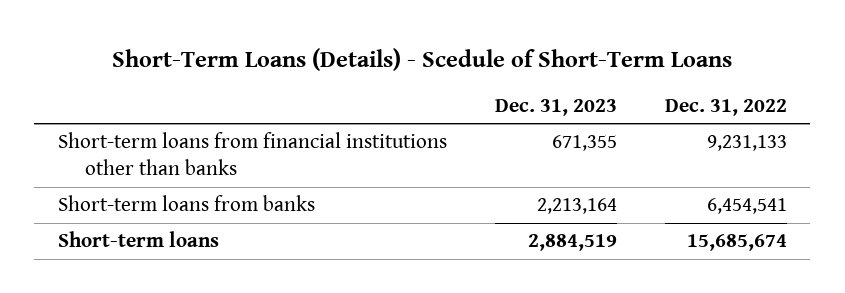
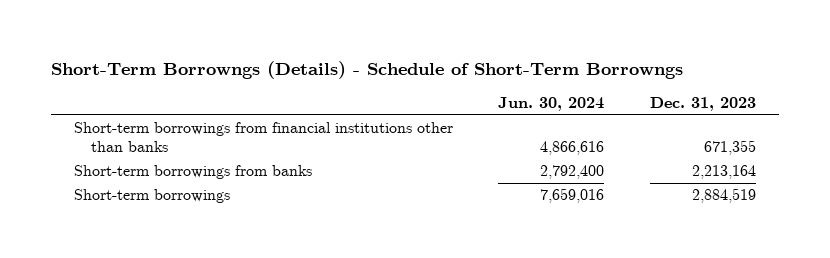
[112,47,733,71] Short-Term Loans (Details) - Scedule of Short-Term Loans -> [51,61,684,80] Short-Term Borrowngs (Details) - Schedule of Short-Term Borrowngs
[664,98,787,116] Dec. 31, 2022 -> none
none -> [498,96,605,111] Jun. 30, 2024
[58,132,448,176] Short-term loans from financial institutions other than banks -> [73,122,453,153] Short-term borrowings from financial institutions other than banks
[58,195,316,212] Short-term loans from banks -> [73,165,312,180] Short-term borrowings from banks
[58,231,220,248] Short-term loans -> [73,189,230,204] Short-term borrowings

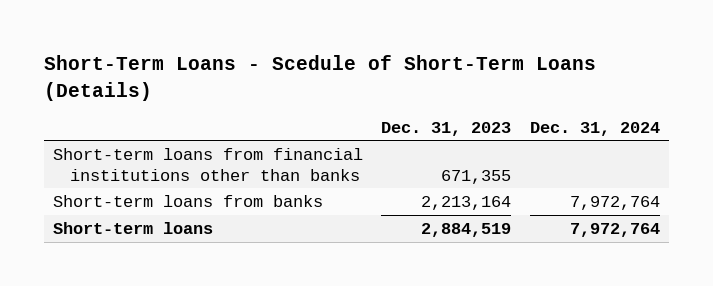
[51,61,684,80] Short-Term Borrowngs (Details) - Schedule of Short-Term Borrowngs -> [43,55,596,101] Short-Term Loans - Scedule of Short-Term Loans (Details)
[498,96,605,111] Jun. 30, 2024 -> none
none -> [529,121,660,136] Dec. 31, 2024
[73,122,453,153] Short-term borrowings from financial institutions other than banks -> [52,148,363,181] Short-term loans from financial institutions other than banks
[73,165,312,180] Short-term borrowings from banks -> [52,195,323,208] Short-term loans from banks
[73,189,230,204] Short-term borrowings -> [52,222,213,235] Short-term loans

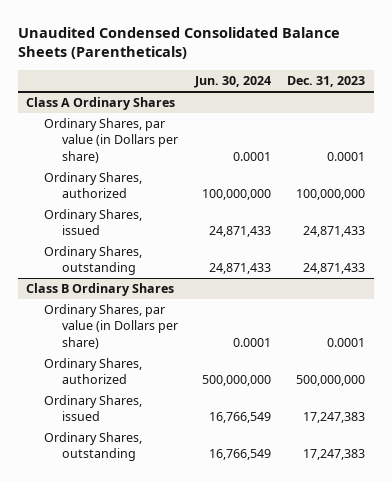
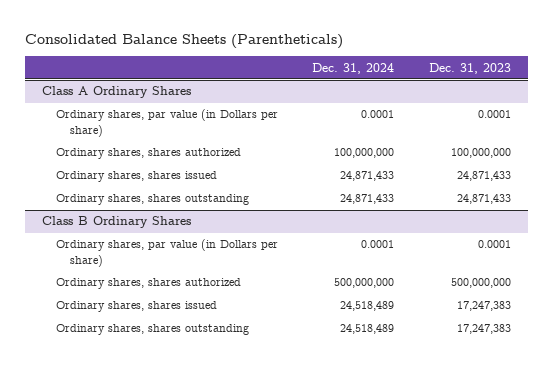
[17,26,340,60] Unaudited Condensed Consolidated Balance Sheets (Parentheticals) -> [25,33,344,49] Consolidated Balance Sheets (Parentheticals)
[193,76,271,89] Jun. 30, 2024 -> none
none -> [312,62,395,74] Dec. 31, 2024
[44,118,178,163] Ordinary Shares, par value (in Dollars per share) -> [55,109,278,137] Ordinary shares, par value (in Dollars per share)
[44,172,143,199] Ordinary Shares, authorized -> [55,148,241,160] Ordinary shares, shares authorized
[44,209,143,236] Ordinary Shares, issued -> [55,171,217,183] Ordinary shares, shares issued
[44,246,143,276] Ordinary Shares, outstanding -> [55,194,249,206] Ordinary shares, shares outstanding
[44,304,178,349] Ordinary Shares, par value (in Dollars per share) -> [55,239,278,267] Ordinary shares, par value (in Dollars per share)
[44,358,143,385] Ordinary Shares, authorized -> [55,278,241,290] Ordinary shares, shares authorized
[44,395,143,422] Ordinary Shares, issued -> [55,301,217,313] Ordinary shares, shares issued
[44,432,143,462] Ordinary Shares, outstanding -> [55,324,249,336] Ordinary shares, shares outstanding

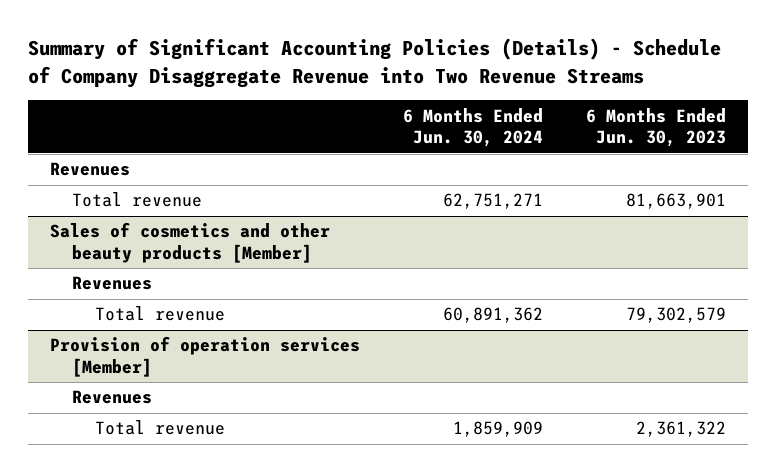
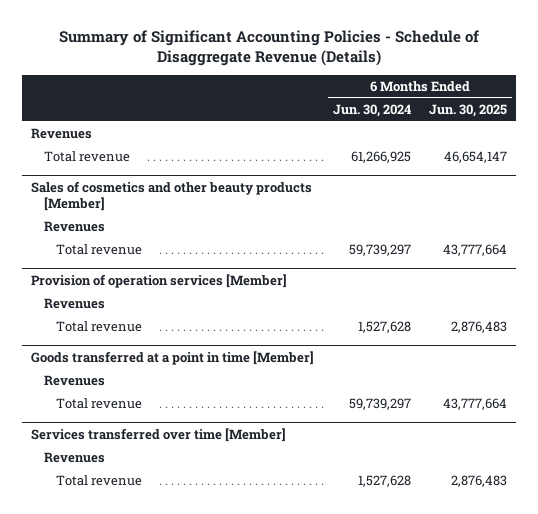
[28,38,722,88] Summary of Significant Accounting Policies (Details) - Schedule of Company Disaggregate Revenue into Two Revenue Streams -> [59,30,480,67] Summary of Significant Accounting Policies - Schedule of Disaggregate Revenue (Details)
[586,107,727,148] 6 Months Ended Jun. 30, 2023 -> none
none -> [429,103,508,117] Jun. 30, 2025
[442,193,543,210] 62,751,271 -> [350,151,411,164] 61,266,925
[442,307,543,324] 60,891,362 -> [348,244,411,257] 59,739,297
[452,421,543,438] 1,859,909 -> [357,321,411,334] 1,527,628
none -> [31,351,315,366] Goods transferred at a point in time [Member]
none -> [43,375,105,387] Revenues
none -> [56,398,143,410] Total revenue
none -> [31,428,287,443] Services transferred over time [Member]
none -> [43,452,105,464] Revenues
none -> [56,475,143,487] Total revenue

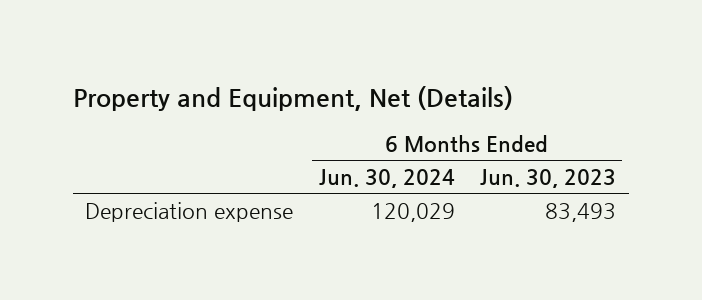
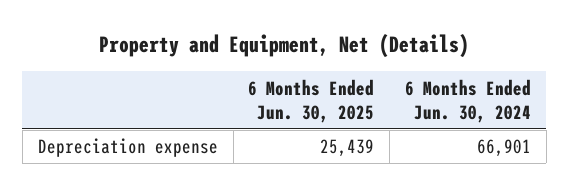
[480,168,617,188] Jun. 30, 2023 -> none
none -> [248,78,375,123] 6 Months Ended Jun. 30, 2025
[370,202,455,222] 120,029 -> [476,139,531,158] 66,901

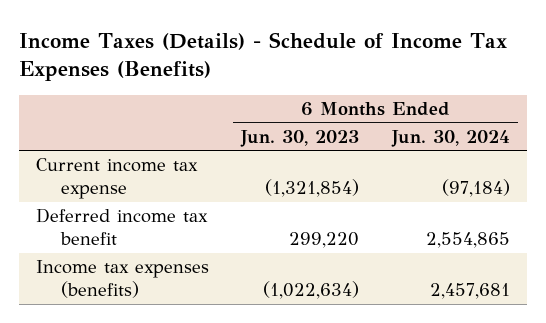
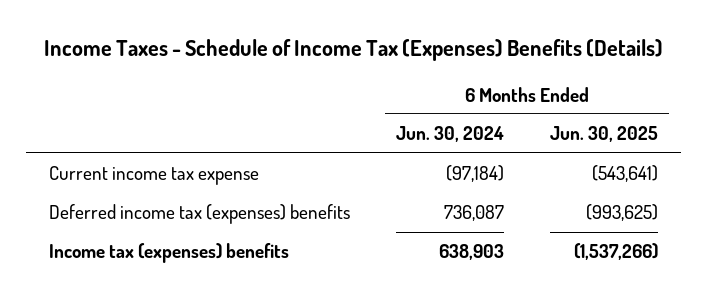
[19,31,508,82] Income Taxes (Details) - Schedule of Income Tax Expenses (Benefits) -> [44,39,664,62] Income Taxes - Schedule of Income Tax (Expenses) Benefits (Details)
[240,129,360,147] Jun. 30, 2023 -> none
none -> [549,126,658,143] Jun. 30, 2025
[35,208,208,246] Deferred income tax benefit -> [49,204,351,225] Deferred income tax (expenses) benefits
[426,232,511,249] 2,554,865 -> [443,205,504,222] 736,087
[35,260,209,299] Income tax expenses (benefits) -> [49,243,290,264] Income tax (expenses) benefits
[430,283,511,300] 2,457,681 -> [438,244,504,261] 638,903

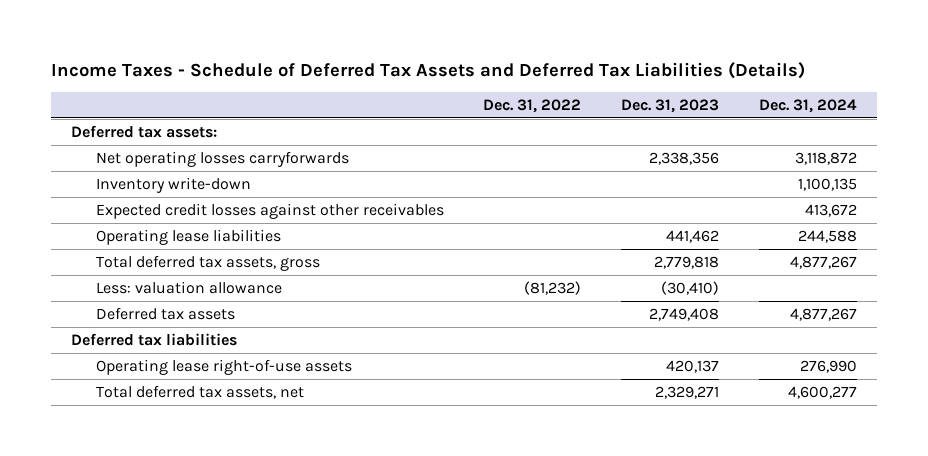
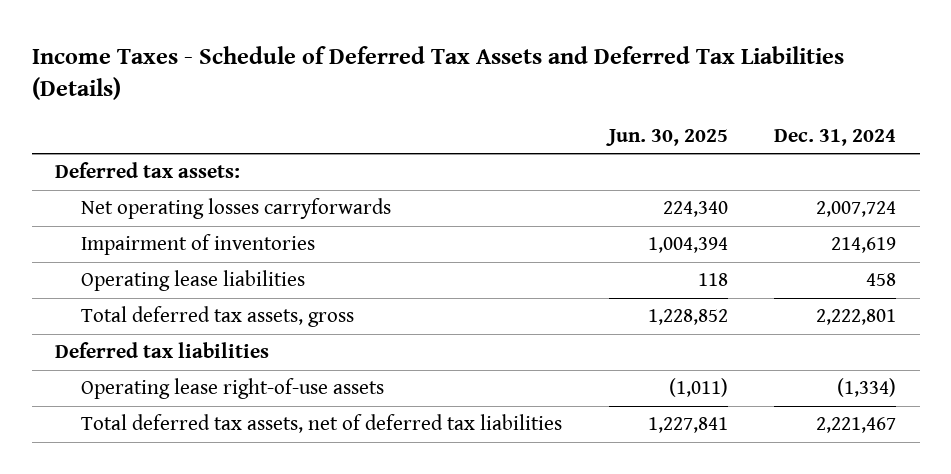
[483,99,582,114] Dec. 31, 2022 -> none
[621,99,720,114] Dec. 31, 2023 -> none
none -> [605,128,728,146] Jun. 30, 2025
[95,176,251,193] Inventory write-down -> none
[95,202,444,219] Expected credit losses against other receivables -> none
[95,280,282,294] Less: valuation allowance -> none
[95,306,235,320] Deferred tax assets -> none
[794,151,857,165] 3,118,872 -> [816,201,897,218] 2,007,724
none -> [81,234,316,256] Impairment of inventories
[797,229,857,243] 244,588 -> [866,273,897,287] 458
[789,255,857,269] 4,877,267 -> [816,309,897,326] 2,222,801
[799,359,857,373] 276,990 -> [837,378,897,398] (1,334)
[95,384,304,399] Total deferred tax assets, net -> [81,414,563,434] Total deferred tax assets, net of deferred tax liabilities
[787,385,857,399] 4,600,277 -> [816,417,897,434] 2,221,467

